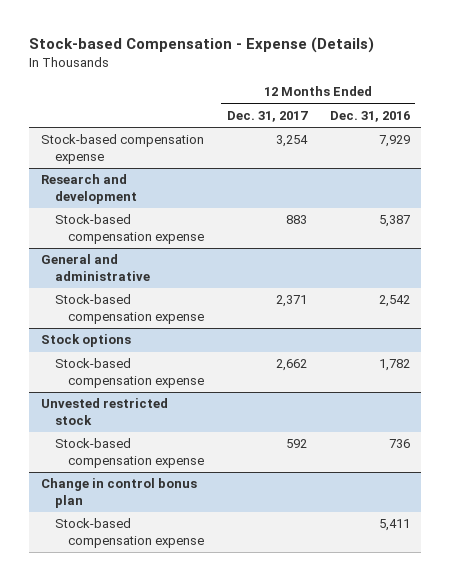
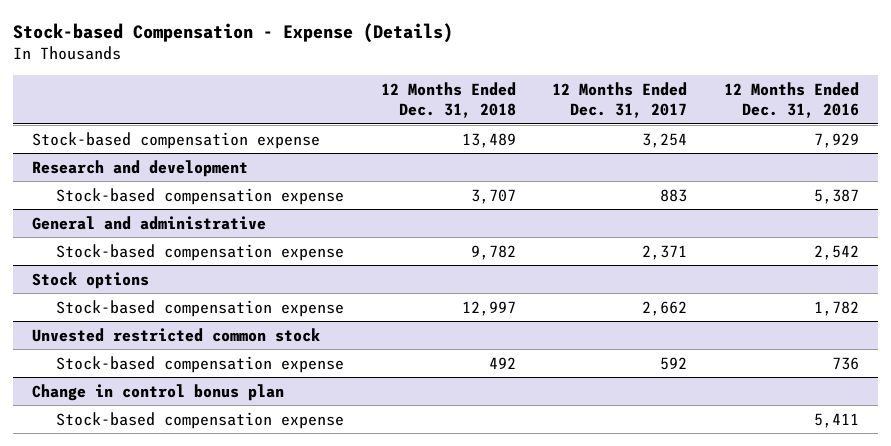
none -> [380,81,516,118] 12 Months Ended Dec. 31, 2018
[40,398,168,425] Unvested restricted stock -> [31,327,320,342] Unvested restricted common stock

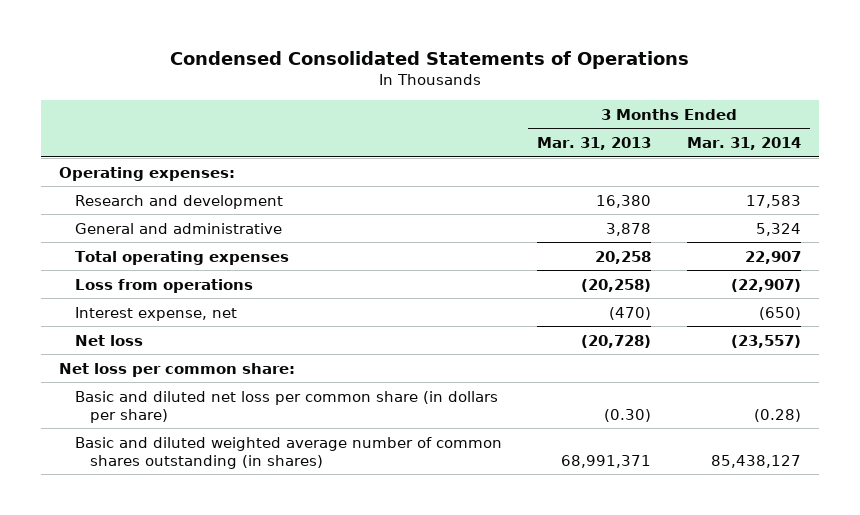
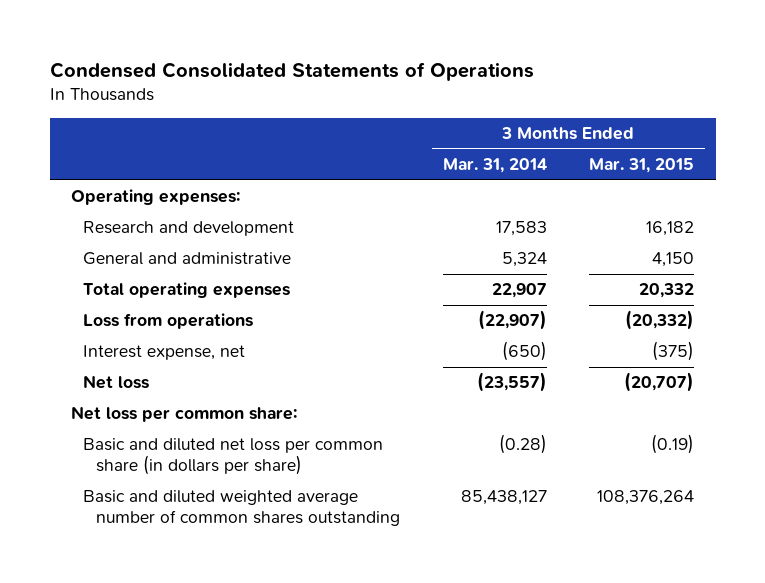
[537,137,652,151] Mar. 31, 2013 -> none
none -> [589,158,695,174] Mar. 31, 2015
[74,436,502,469] Basic and diluted weighted average number of common shares outstanding (in shares) -> [83,490,400,527] Basic and diluted weighted average number of common shares outstanding

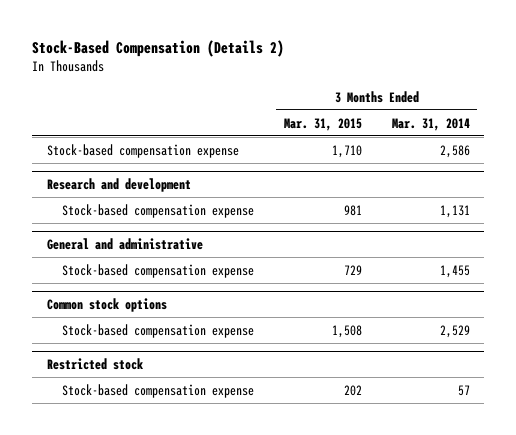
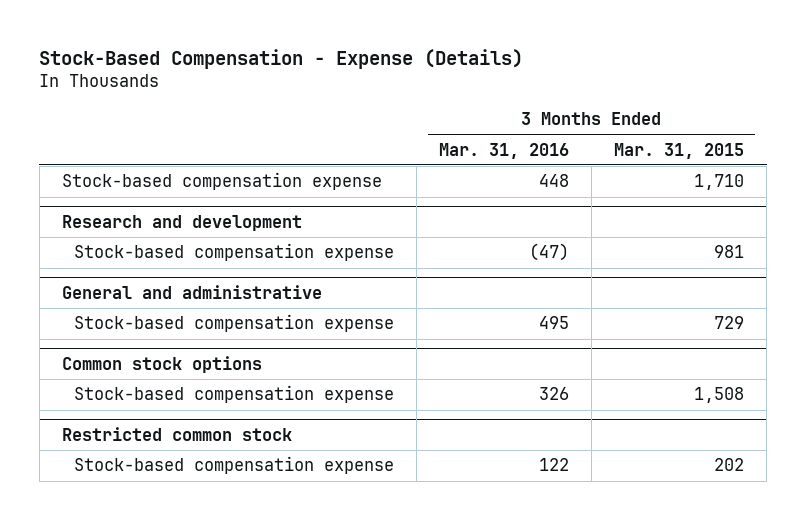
[31,39,284,57] Stock-Based Compensation (Details 2) -> [39,48,524,69] Stock-Based Compensation - Expense (Details)
[391,117,470,131] Mar. 31, 2014 -> none
none -> [438,142,569,159] Mar. 31, 2016
[46,357,143,370] Restricted stock -> [61,427,292,442] Restricted common stock

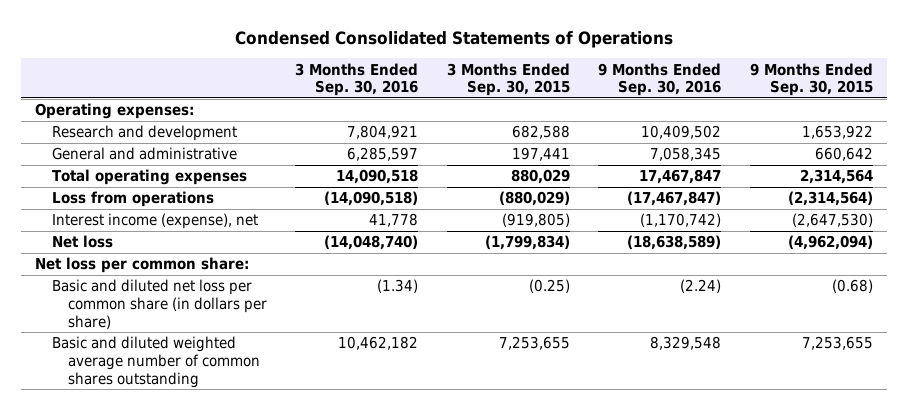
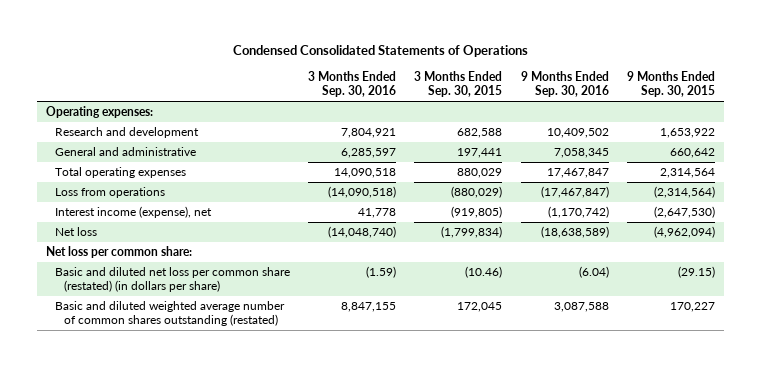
[51,279,267,329] Basic and diluted net loss per common share (in dollars per share) -> [55,267,291,293] Basic and diluted net loss per common share (restated) (in dollars per share)
[377,279,419,294] (1.34) -> [366,266,397,279] (1.59)
[528,279,570,294] (0.25) -> [465,266,503,279] (10.46)
[680,279,722,294] (2.24) -> [578,266,609,279] (6.04)
[831,279,873,294] (0.68) -> [677,266,715,279] (29.15)
[51,336,260,388] Basic and diluted weighted average number of common shares outstanding -> [55,301,286,327] Basic and diluted weighted average number of common shares outstanding (restated)
[338,336,419,351] 10,462,182 -> [341,302,397,313] 8,847,155
[498,336,570,351] 7,253,655 -> [457,302,503,313] 172,045
[650,336,722,351] 8,329,548 -> [553,302,609,313] 3,087,588
[801,336,873,351] 7,253,655 -> [669,302,715,313] 170,227

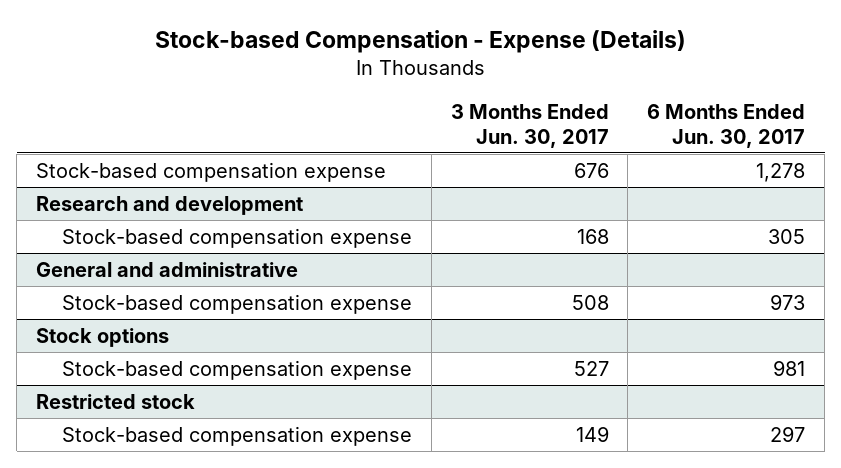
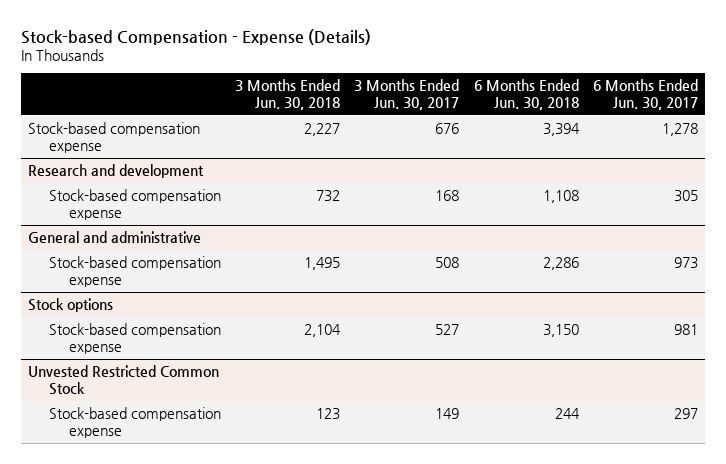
none -> [234,79,340,110] 3 Months Ended Jun. 30, 2018
none -> [473,79,579,110] 6 Months Ended Jun. 30, 2018
[36,394,196,410] Restricted stock -> [28,365,220,395] Unvested Restricted Common Stock

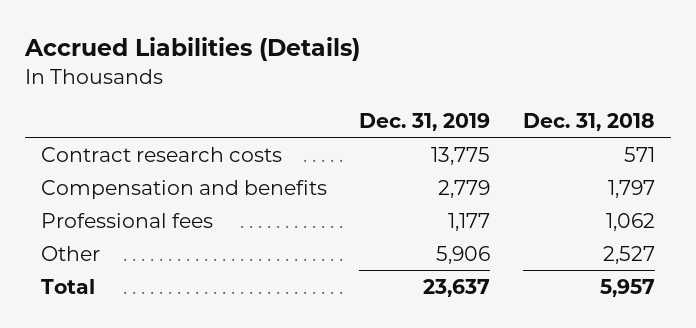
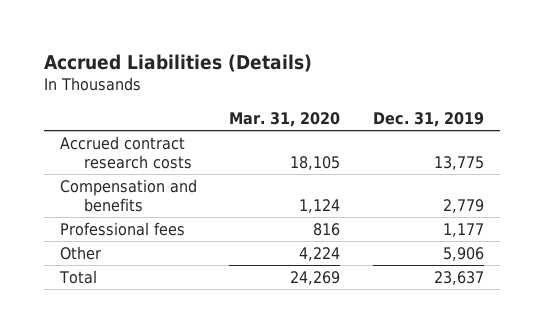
[523,112,656,131] Dec. 31, 2018 -> none
none -> [229,112,341,128] Mar. 31, 2020
[40,146,282,162] Contract research costs -> [60,135,192,170] Accrued contract research costs

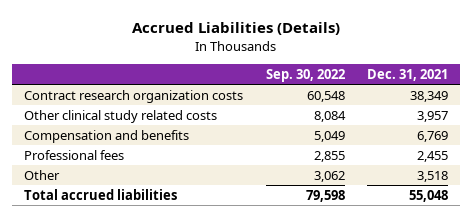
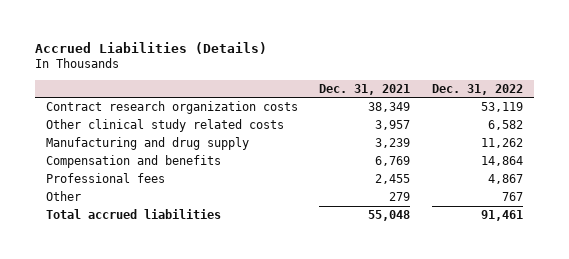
[265,68,345,82] Sep. 30, 2022 -> none
none -> [431,83,523,95] Dec. 31, 2022
none -> [46,136,250,150] Manufacturing and drug supply
[417,170,449,182] 3,518 -> [389,191,411,201] 279

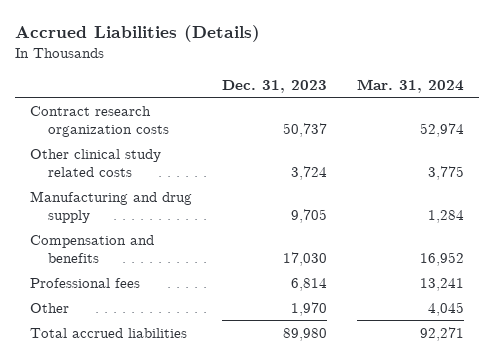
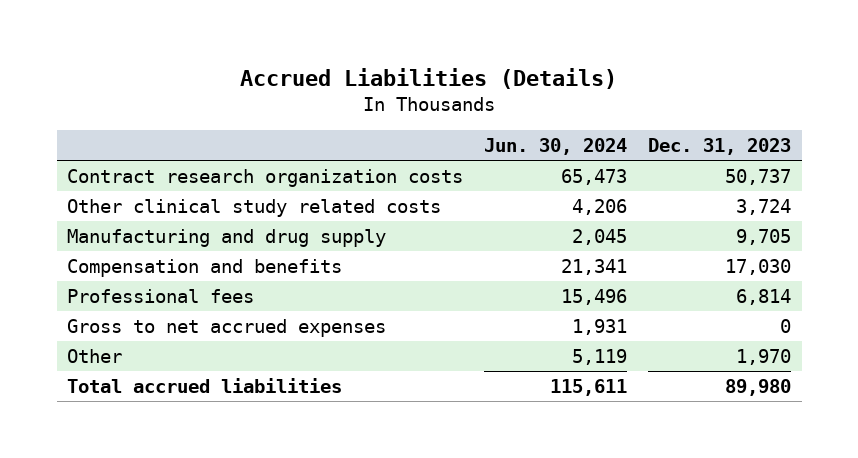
[357,78,465,93] Mar. 31, 2024 -> none
none -> [484,137,628,155] Jun. 30, 2024
none -> [67,318,387,337] Gross to net accrued expenses

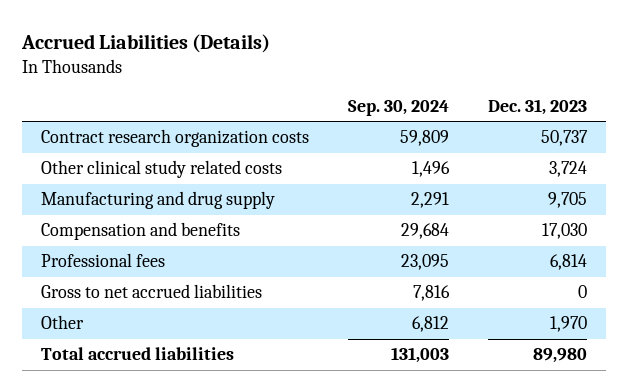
[484,137,628,155] Jun. 30, 2024 -> none
none -> [348,99,450,116] Sep. 30, 2024
[67,318,387,337] Gross to net accrued expenses -> [41,284,263,299] Gross to net accrued liabilities

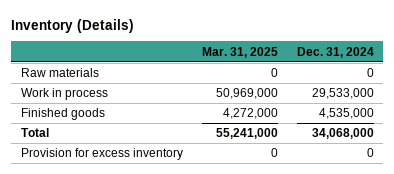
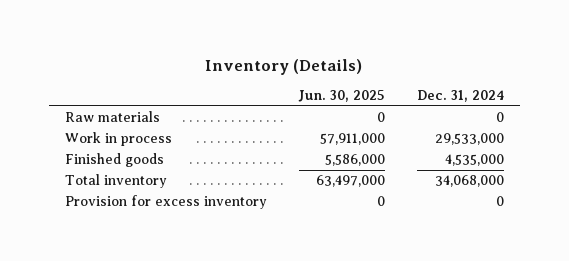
[201,46,278,58] Mar. 31, 2025 -> none
none -> [297,90,385,103] Jun. 30, 2025
[20,128,49,138] Total -> [64,174,167,189] Total inventory

